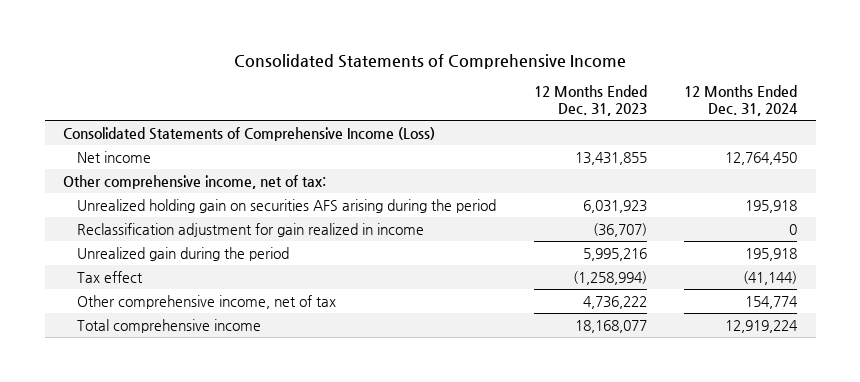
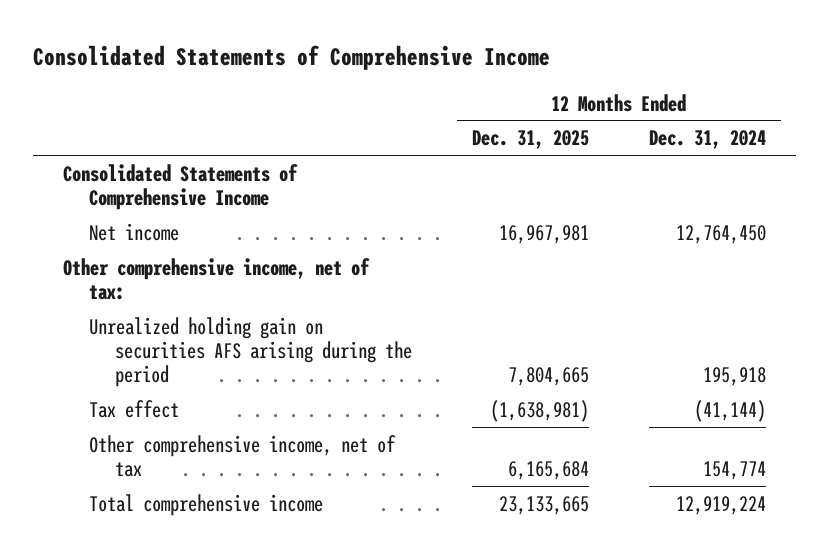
[533,85,647,117] 12 Months Ended Dec. 31, 2023 -> none
none -> [471,130,589,150] Dec. 31, 2025
[63,126,436,141] Consolidated Statements of Comprehensive Income (Loss) -> [62,163,298,210] Consolidated Statements of Comprehensive Income
[77,222,425,237] Reclassification adjustment for gain realized in income -> none
[77,246,290,261] Unrealized gain during the period -> none

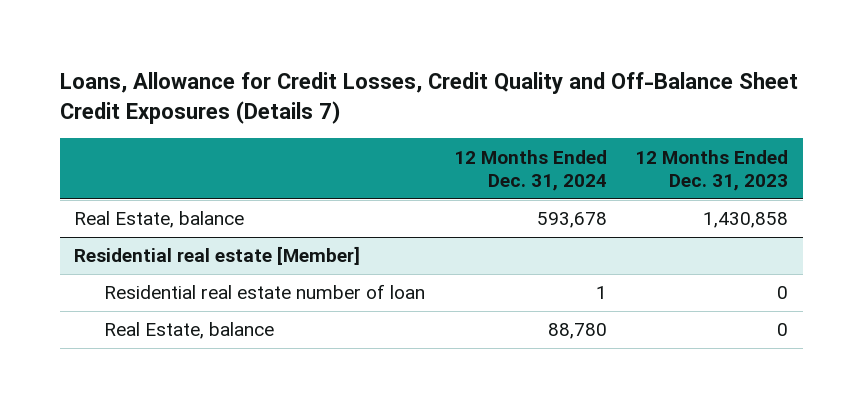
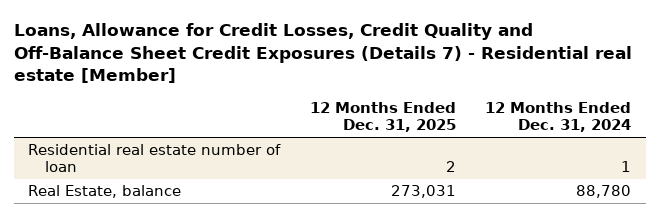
[59,72,798,125] Loans, Allowance for Credit Losses, Credit Quality and Off-Balance Sheet Credit Exposures (Details 7) -> [13,23,632,84] Loans, Allowance for Credit Losses, Credit Quality and Off-Balance Sheet Credit Exposures (Details 7) - Residential real estate [Member]
[635,149,789,192] 12 Months Ended Dec. 31, 2023 -> none
none -> [309,102,456,133] 12 Months Ended Dec. 31, 2025
[73,211,244,229] Real Estate, balance -> none
[73,246,360,266] Residential real estate [Member] -> none

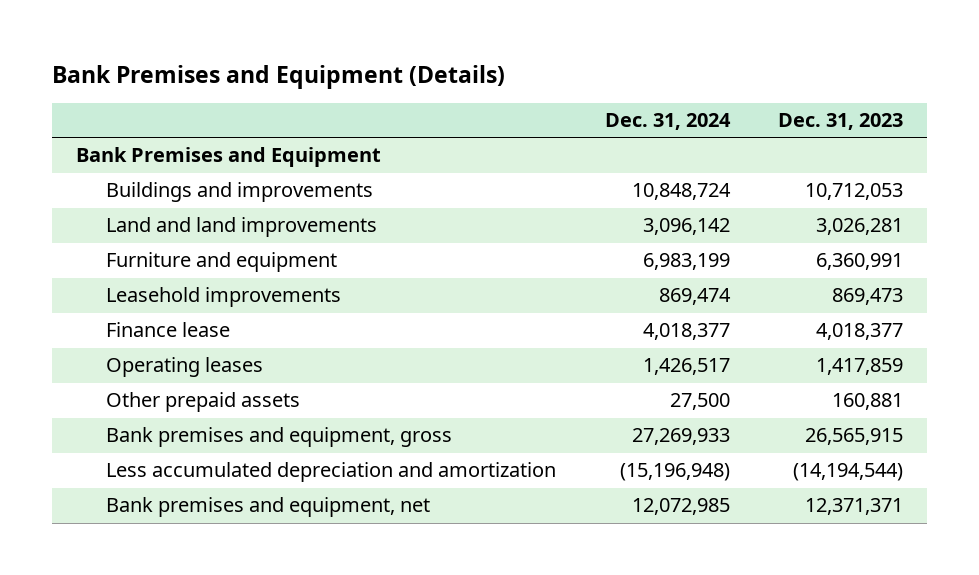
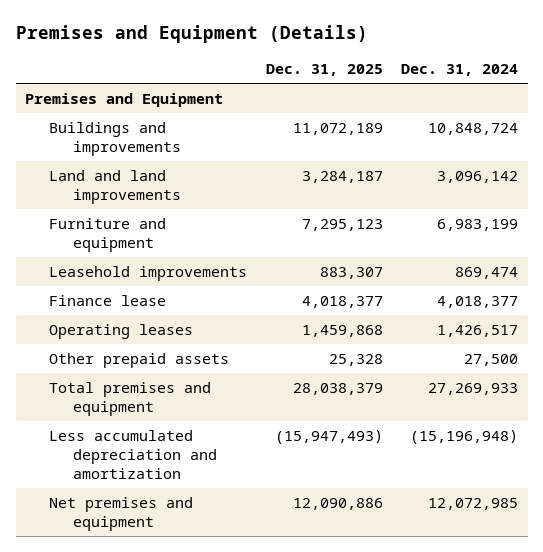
[51,64,505,89] Bank Premises and Equipment (Details) -> [15,25,368,44] Premises and Equipment (Details)
[777,113,903,131] Dec. 31, 2023 -> none
none -> [265,64,383,77] Dec. 31, 2025
[75,147,381,168] Bank Premises and Equipment -> [24,92,223,107] Premises and Equipment
[106,427,453,448] Bank premises and equipment, gross -> [48,381,211,417] Total premises and equipment
[106,497,431,518] Bank premises and equipment, net -> [48,496,193,532] Net premises and equipment

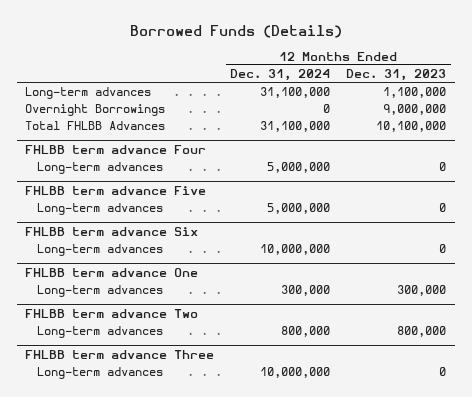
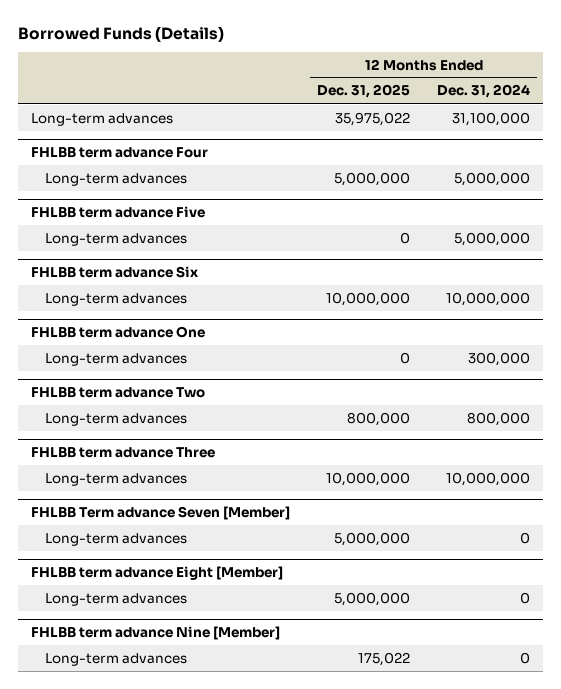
[346,68,447,81] Dec. 31, 2023 -> none
none -> [317,84,411,99] Dec. 31, 2025
[25,104,166,117] Overnight Borrowings -> none
[25,121,166,131] Total FHLBB Advances -> none
none -> [31,505,291,520] FHLBB Term advance Seven [Member]
none -> [44,532,187,546] Long-term advances
none -> [31,565,284,580] FHLBB term advance Eight [Member]
none -> [44,592,187,606] Long-term advances
none -> [31,625,281,640] FHLBB term advance Nine [Member]
none -> [44,652,187,666] Long-term advances

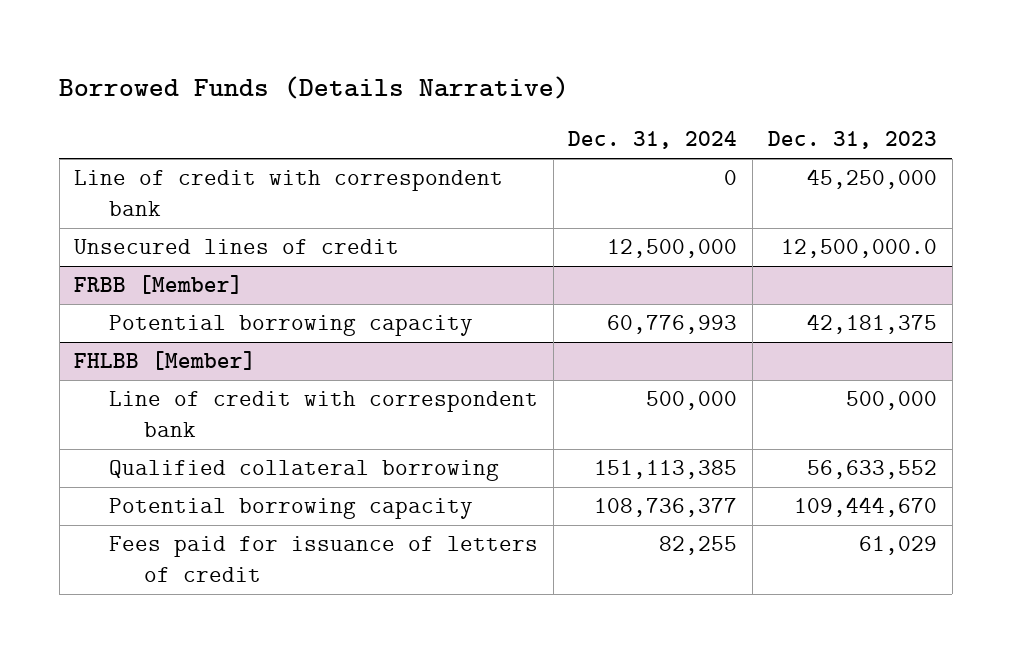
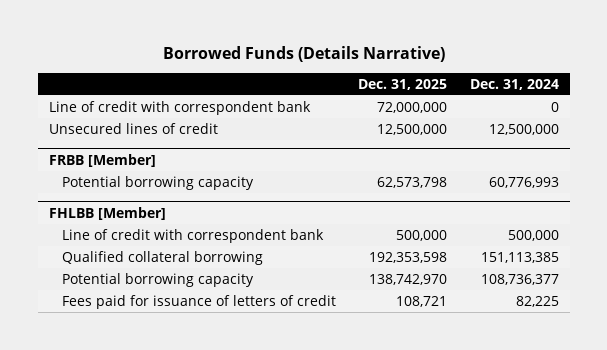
[767,131,937,150] Dec. 31, 2023 -> none
none -> [358,78,448,90] Dec. 31, 2025
[659,536,738,556] 82,255 -> [515,295,559,307] 82,225

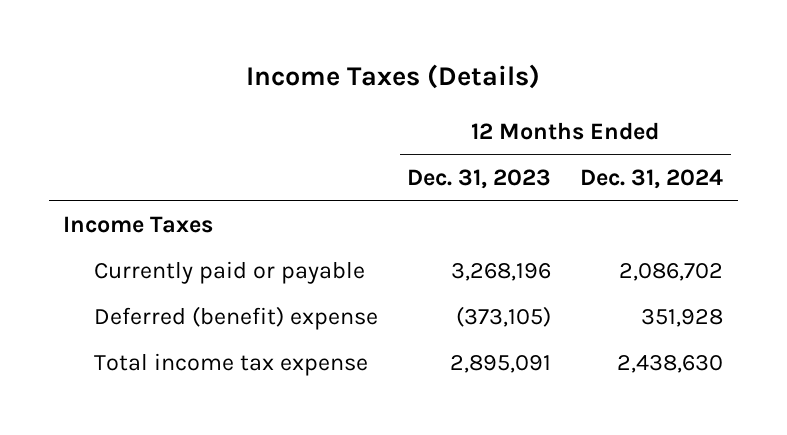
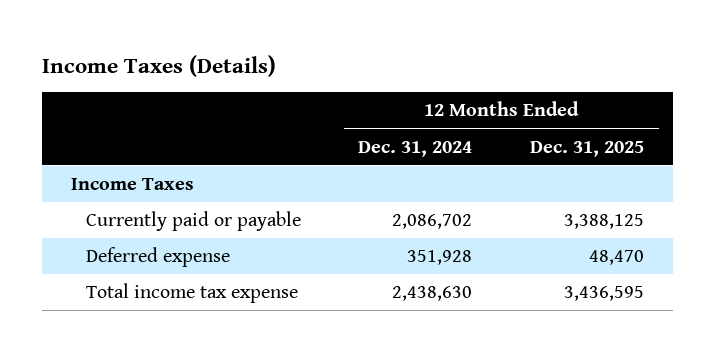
[407,169,552,190] Dec. 31, 2023 -> none
none -> [530,140,645,157] Dec. 31, 2025
[94,306,379,331] Deferred (benefit) expense -> [85,247,230,268] Deferred expense

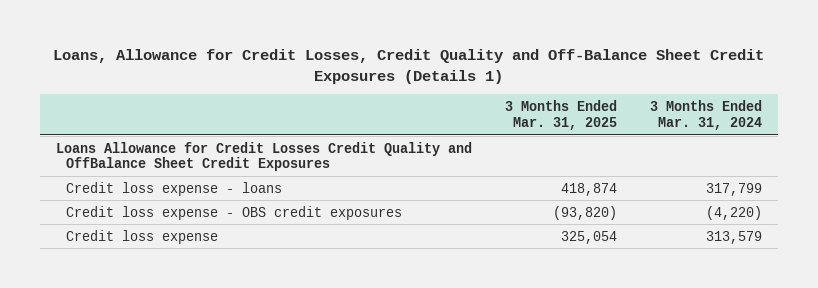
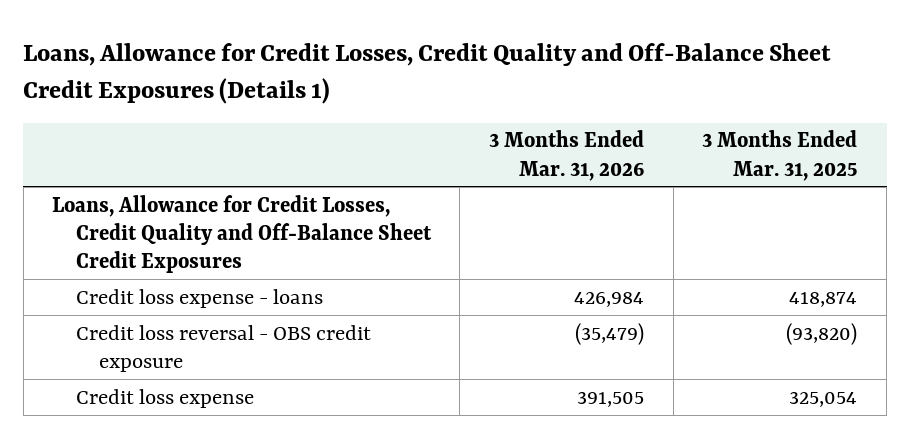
[649,99,762,130] 3 Months Ended Mar. 31, 2024 -> none
none -> [488,130,644,181] 3 Months Ended Mar. 31, 2026
[56,141,473,172] Loans Allowance for Credit Losses Credit Quality and OffBalance Sheet Credit Exposures -> [52,194,432,274] Loans, Allowance for Credit Losses, Credit Quality and Off-Balance Sheet Credit Exposures
[66,205,403,220] Credit loss expense - OBS credit exposures -> [75,324,371,372] Credit loss reversal - OBS credit exposure

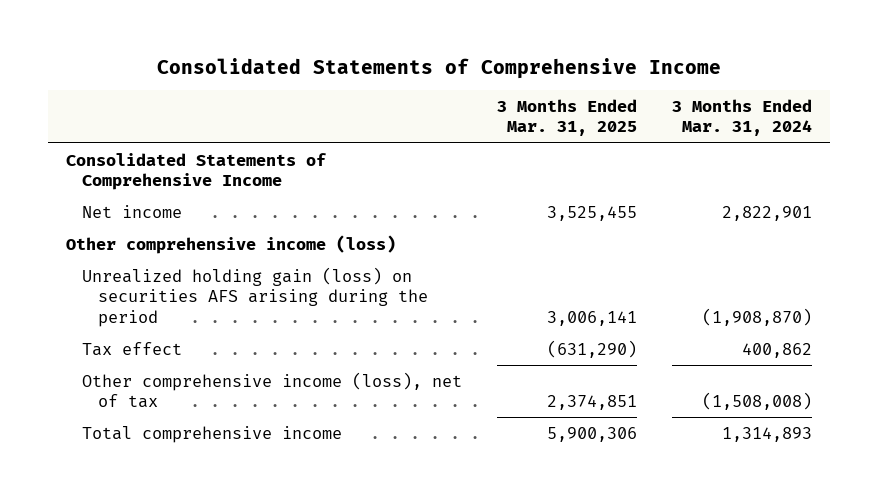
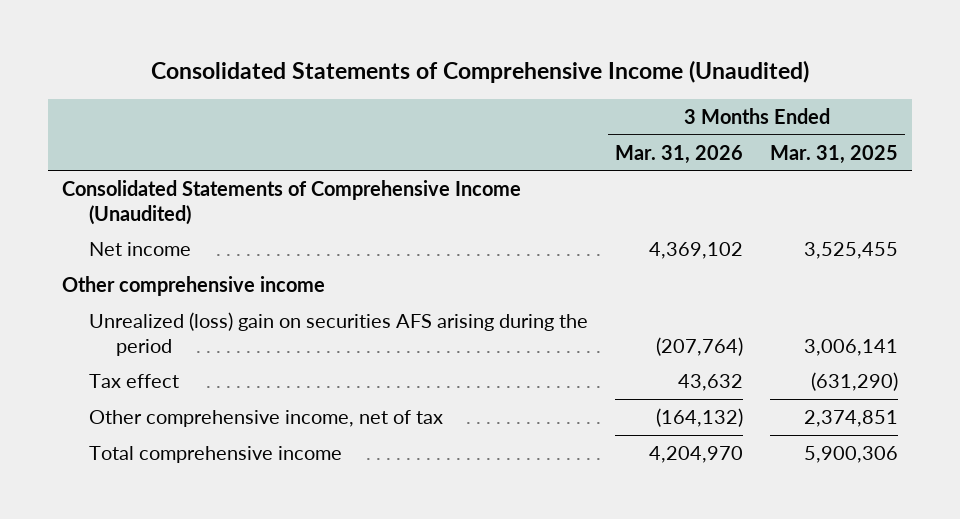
[157,57,722,79] Consolidated Statements of Comprehensive Income -> [151,60,810,84] Consolidated Statements of Comprehensive Income (Unaudited)
[672,98,813,137] 3 Months Ended Mar. 31, 2024 -> none
none -> [614,144,743,164] Mar. 31, 2026
[66,152,327,191] Consolidated Statements of Comprehensive Income -> [61,179,521,225] Consolidated Statements of Comprehensive Income (Unaudited)
[66,234,397,254] Other comprehensive income (loss) -> [61,275,325,296] Other comprehensive income
[82,266,429,327] Unrealized holding gain (loss) on securities AFS arising during the period -> [88,311,588,356] Unrealized (loss) gain on securities AFS arising during the period
[82,371,463,409] Other comprehensive income (loss), net of tax -> [88,409,443,427] Other comprehensive income, net of tax

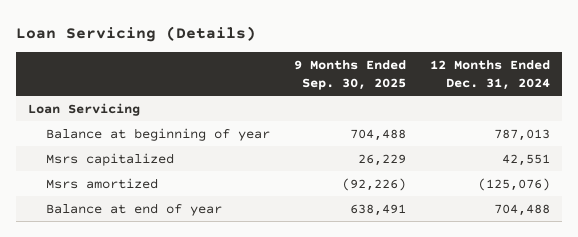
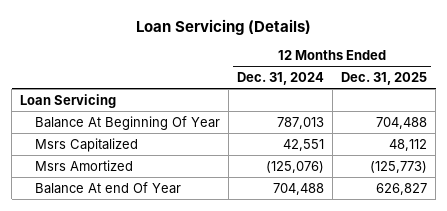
[294,59,407,90] 9 Months Ended Sep. 30, 2025 -> none
none -> [341,72,428,86] Dec. 31, 2025
[45,127,270,141] Balance at beginning of year -> [35,115,221,130] Balance At Beginning Of Year
[45,152,174,166] Msrs capitalized -> [35,137,139,152] Msrs Capitalized
[45,177,158,189] Msrs amortized -> [35,159,134,171] Msrs Amortized
[45,202,222,216] Balance at end of year -> [35,181,182,194] Balance At end Of Year

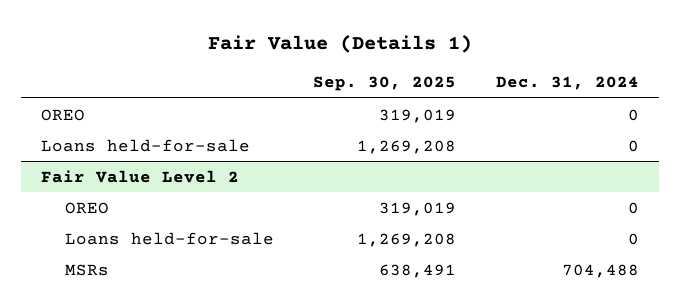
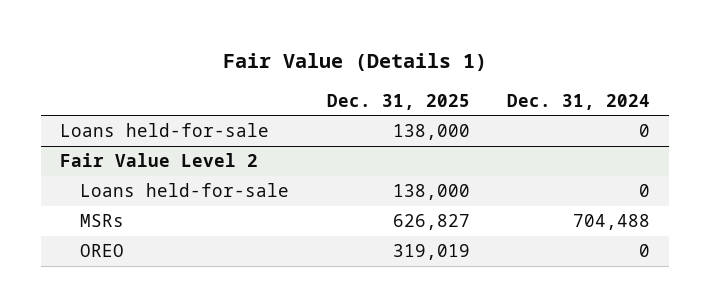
[313,76,457,92] Sep. 30, 2025 -> none
none -> [326,93,470,110] Dec. 31, 2025
[40,108,85,121] OREO -> none
[65,201,110,214] OREO -> [80,244,125,258] OREO

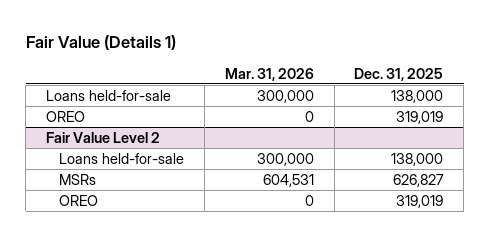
[506,93,650,110] Dec. 31, 2024 -> none
none -> [224,67,314,81] Mar. 31, 2026
none -> [45,111,85,123] OREO

